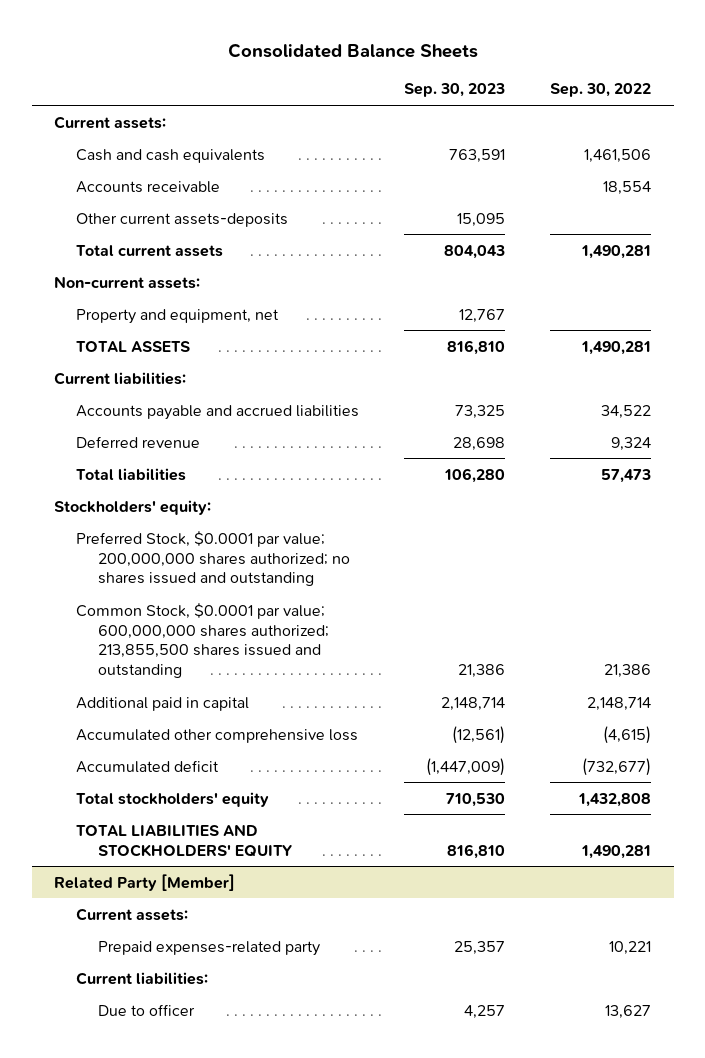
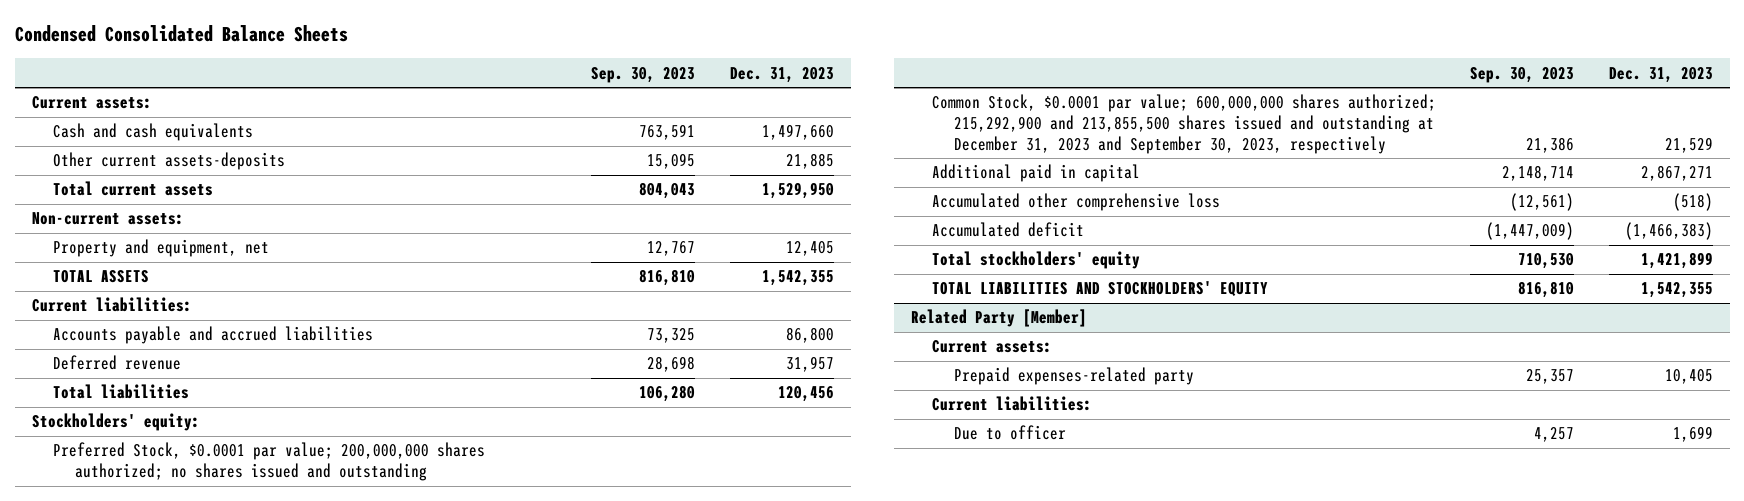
[227,42,478,58] Consolidated Balance Sheets -> [14,25,348,43] Condensed Consolidated Balance Sheets
[550,83,652,98] Sep. 30, 2022 -> none
none -> [729,66,834,83] Dec. 31, 2023
[76,180,221,193] Accounts receivable -> none
[76,602,330,679] Common Stock, $0.0001 par value; 600,000,000 shares authorized; 213,855,500 shares issued and outstanding -> [932,94,1437,154] Common Stock, $0.0001 par value; 600,000,000 shares authorized; 215,292,900 and 213,855,500 shares issued and outstanding at December 31, 2023 and September 30, 2023, respectively

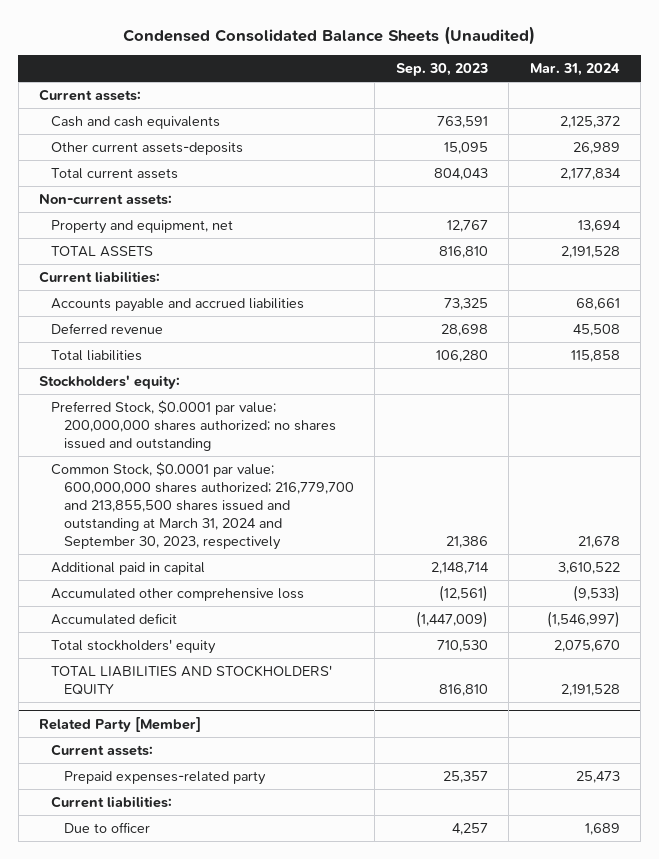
[14,25,348,43] Condensed Consolidated Balance Sheets -> [123,25,536,45] Condensed Consolidated Balance Sheets (Unaudited)
[729,66,834,83] Dec. 31, 2023 -> none
none -> [529,63,620,77] Mar. 31, 2024
[932,94,1437,154] Common Stock, $0.0001 par value; 600,000,000 shares authorized; 215,292,900 and 213,855,500 shares issued and outstanding at December 31, 2023 and September 30, 2023, respectively -> [51,462,354,550] Common Stock, $0.0001 par value; 600,000,000 shares authorized; 216,779,700 and 213,855,500 shares issued and outstanding at March 31, 2024 and September 30, 2023, respectively

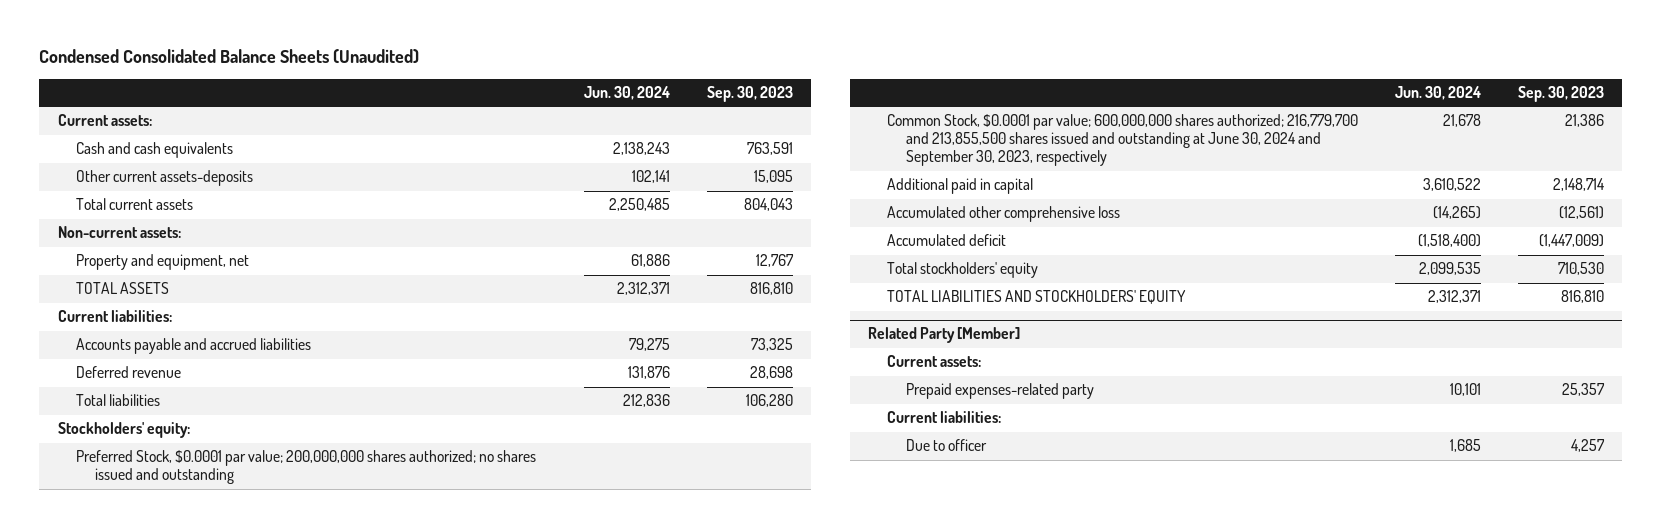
[529,63,620,77] Mar. 31, 2024 -> none
none -> [584,86,671,101] Jun. 30, 2024
[51,462,354,550] Common Stock, $0.0001 par value; 600,000,000 shares authorized; 216,779,700 and 213,855,500 shares issued and outstanding at March 31, 2024 and September 30, 2023, respectively -> [887,114,1359,167] Common Stock, $0.0001 par value; 600,000,000 shares authorized; 216,779,700 and 213,855,500 shares issued and outstanding at June 30, 2024 and September 30, 2023, respectively

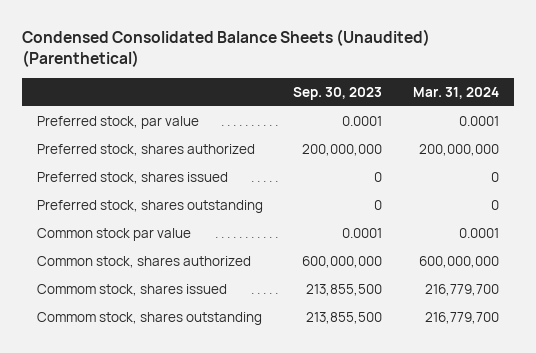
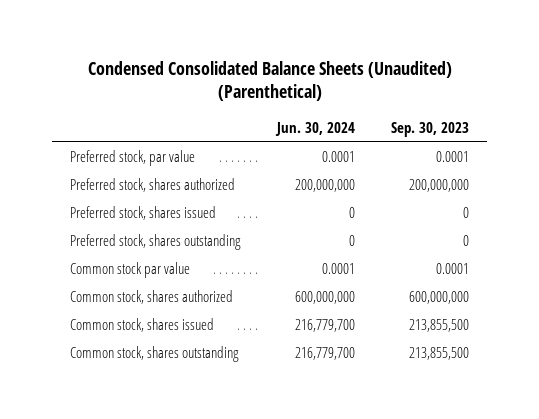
[412,86,499,99] Mar. 31, 2024 -> none
none -> [274,121,355,136] Jun. 30, 2024
[37,283,228,296] Commom stock, shares issued -> [69,318,214,333] Common stock, shares issued
[37,311,263,325] Commom stock, shares outstanding -> [69,346,239,363] Common stock, shares outstanding

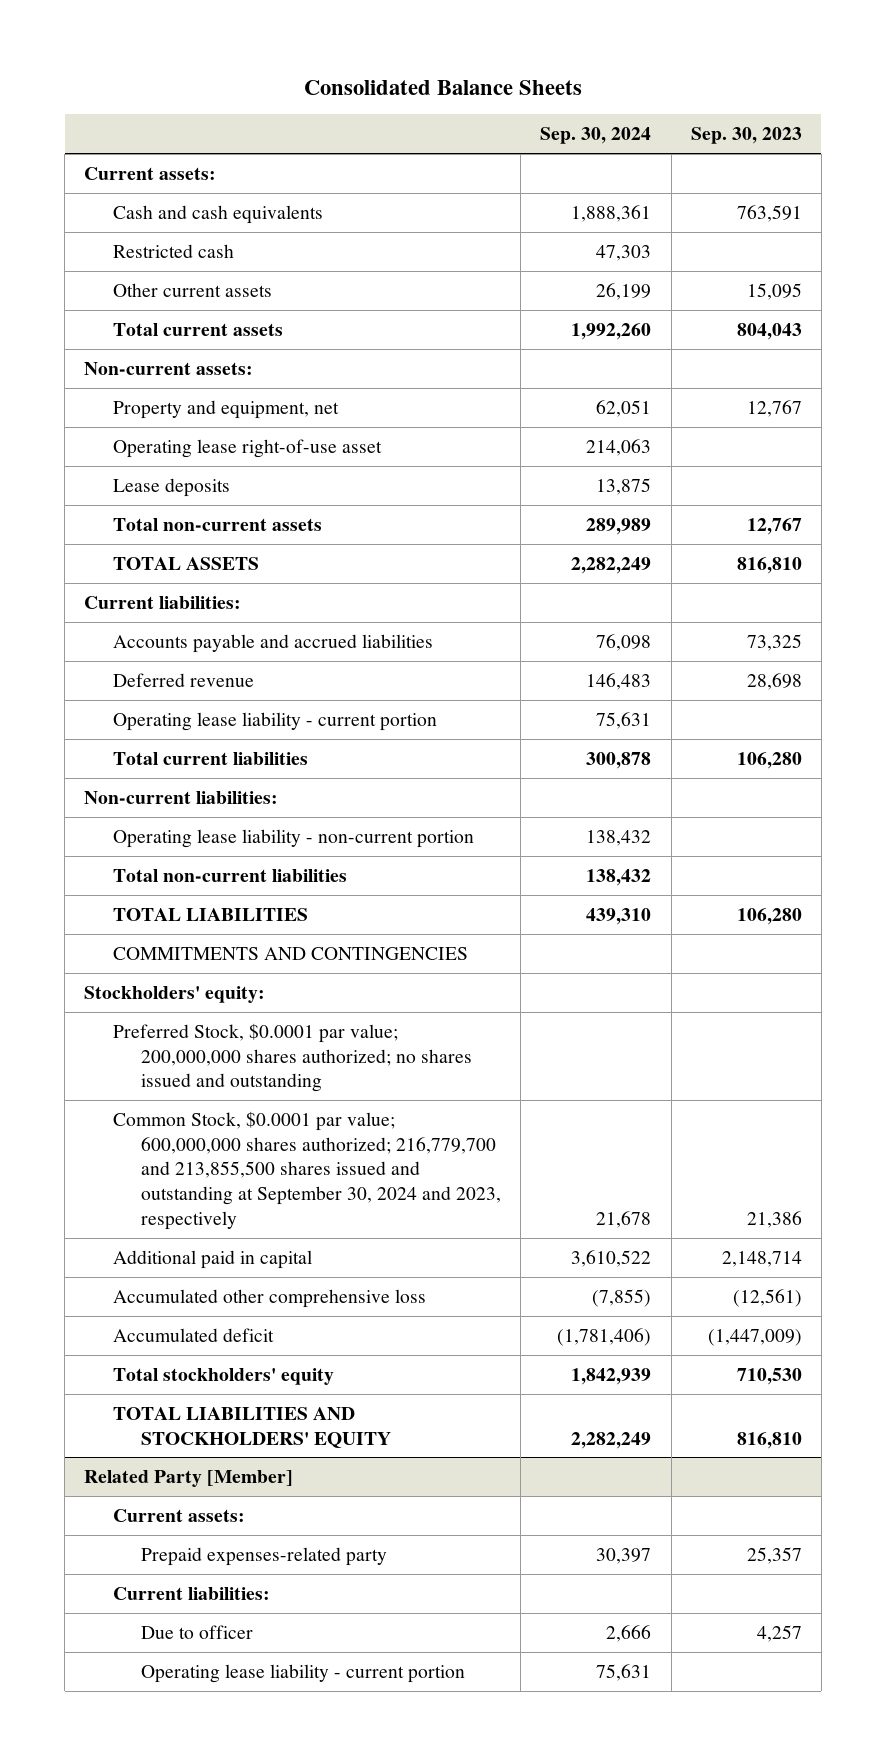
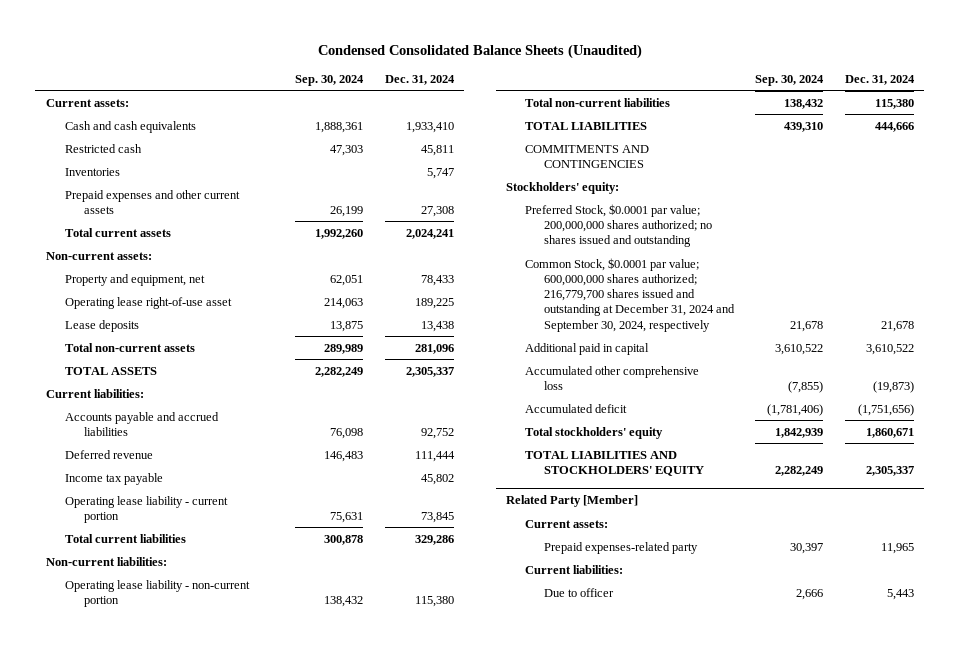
[304,80,583,96] Consolidated Balance Sheets -> [317,43,642,59] Condensed Consolidated Balance Sheets (Unaudited)
[690,127,802,145] Sep. 30, 2023 -> none
none -> [384,75,455,86] Dec. 31, 2024
none -> [65,167,121,176] Inventories
[112,282,272,297] Other current assets -> [65,189,241,214] Prepaid expenses and other current assets
none -> [65,472,164,485] Income tax payable
[112,1110,502,1231] Common Stock, $0.0001 par value; 600,000,000 shares authorized; 216,779,700 and 213,855,500 shares issued and outstanding at September 30, 2024 and 2023, respectively -> [525,257,736,332] Common Stock, $0.0001 par value; 600,000,000 shares authorized; 216,779,700 shares issued and outstanding at December 31, 2024 and September 30, 2024, respectively
[141,1663,466,1683] Operating lease liability - current portion -> none

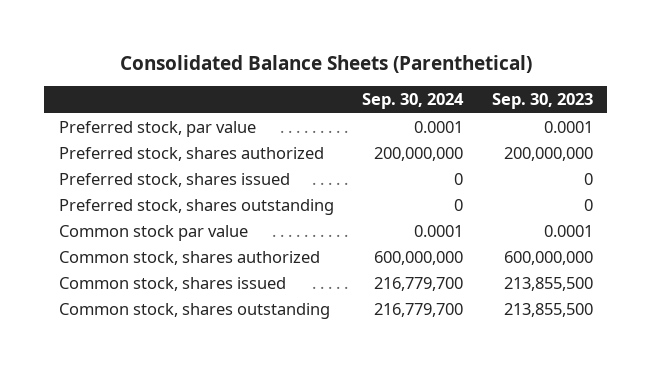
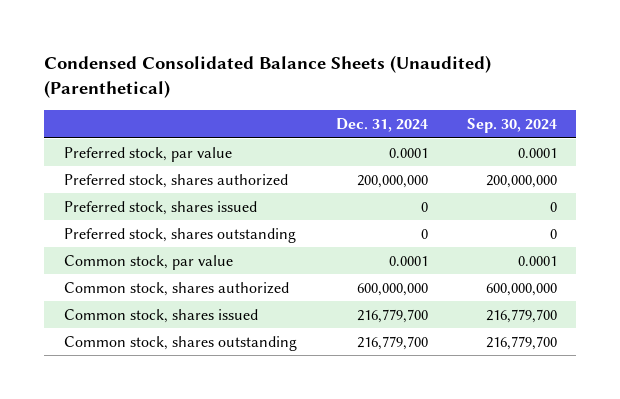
[119,54,532,73] Consolidated Balance Sheets (Parenthetical) -> [44,55,492,99] Condensed Consolidated Balance Sheets (Unaudited) (Parenthetical)
[491,93,593,110] Sep. 30, 2023 -> none
none -> [335,118,428,133] Dec. 31, 2024
[58,225,248,242] Common stock par value -> [63,254,233,270] Common stock, par value

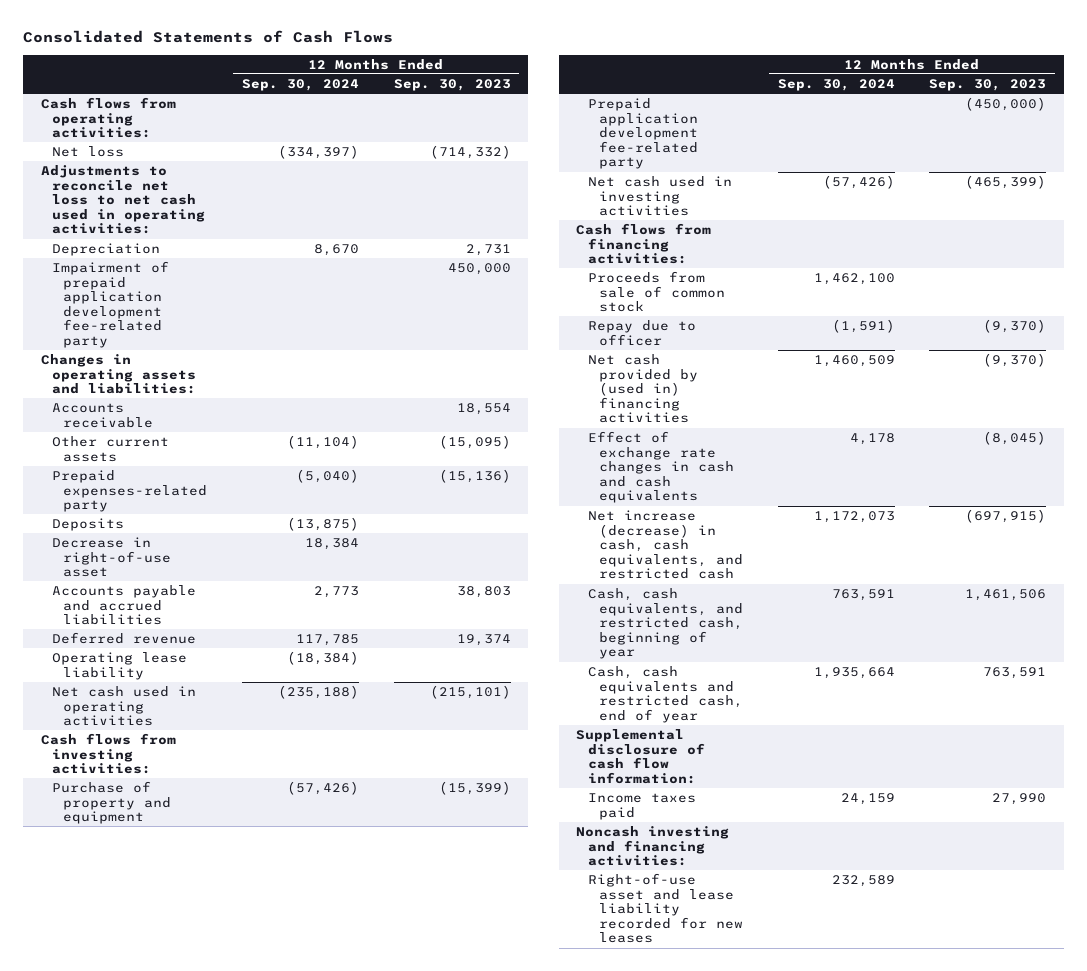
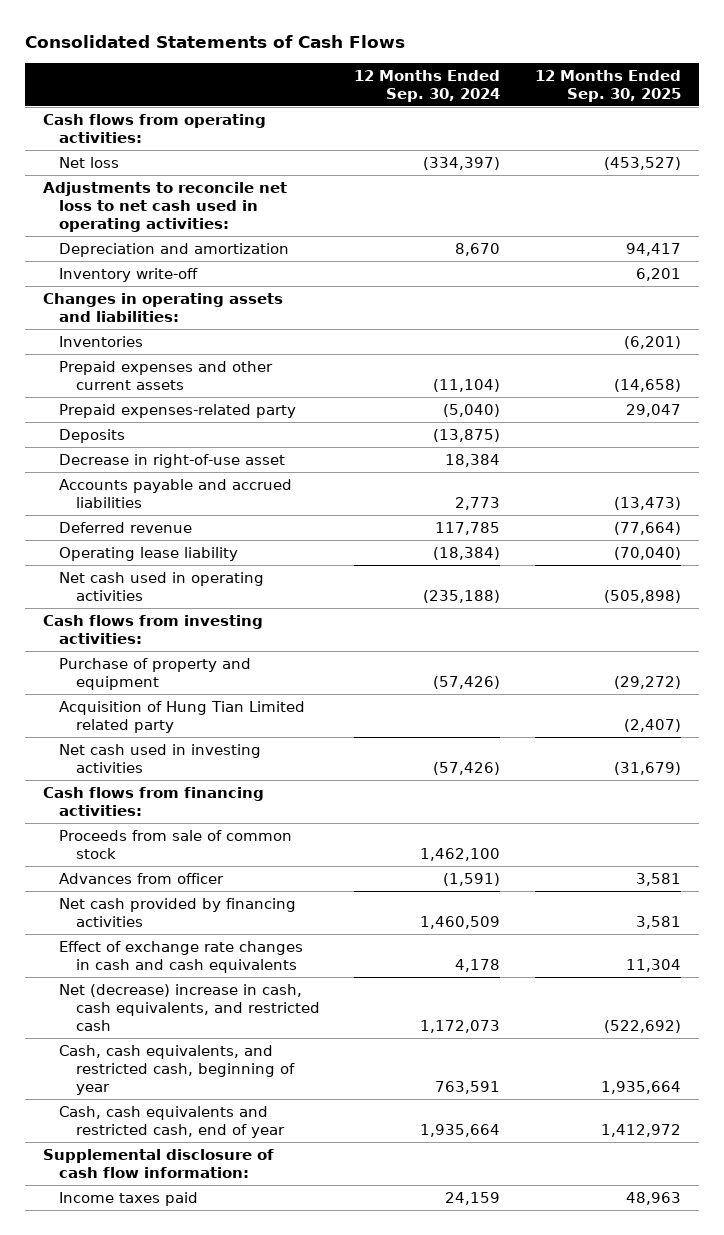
[393,78,511,91] Sep. 30, 2023 -> none
none -> [535,69,682,102] 12 Months Ended Sep. 30, 2025
[51,260,169,348] Impairment of prepaid application development fee-related party -> none
[51,242,160,256] Depreciation -> [59,242,290,257] Depreciation and amortization
none -> [59,267,199,282] Inventory write-off
[51,402,154,428] Accounts receivable -> none
none -> [59,335,144,347] Inventories
[51,435,169,462] Other current assets -> [59,360,274,390] Prepaid expenses and other current assets
[587,97,698,170] Prepaid application development fee-related party -> none
none -> [59,700,306,733] Acquisition of Hung Tian Limited related party
[587,319,696,346] Repay due to officer -> [59,872,225,884] Advances from officer
[587,353,698,424] Net cash provided by (used in) financing activities -> [59,897,297,927] Net cash provided by financing activities
[587,509,743,580] Net increase (decrease) in cash, cash equivalents, and restricted cash -> [59,983,320,1031] Net (decrease) increase in cash, cash equivalents, and restricted cash
[576,825,730,867] Noncash investing and financing activities: -> none
[587,872,743,944] Right-of-use asset and lease liability recorded for new leases -> none

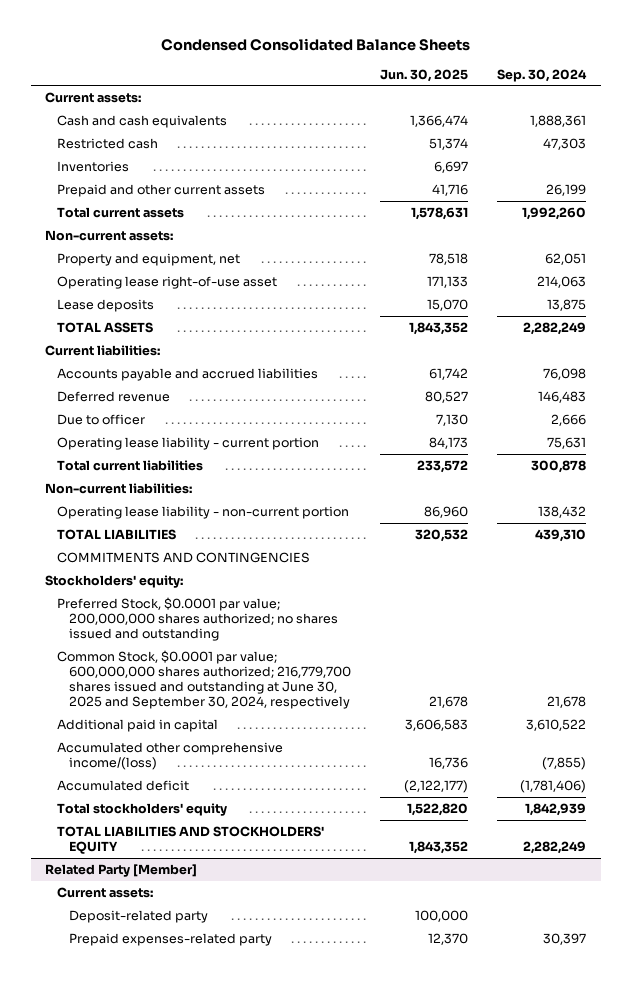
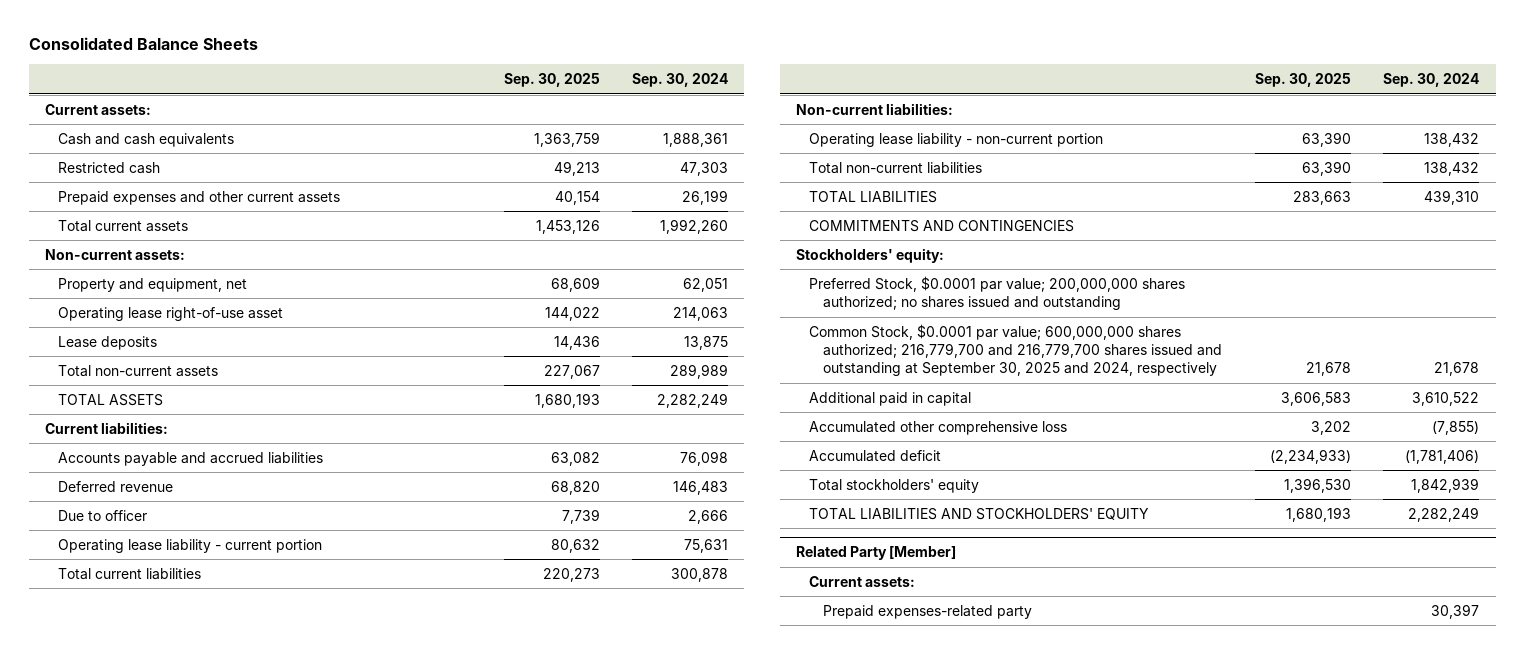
[160,38,470,52] Condensed Consolidated Balance Sheets -> [28,37,258,51] Consolidated Balance Sheets
[380,68,469,82] Jun. 30, 2025 -> none
none -> [503,73,600,88] Sep. 30, 2025
[57,160,130,172] Inventories -> none
[57,183,266,197] Prepaid and other current assets -> [58,190,341,205] Prepaid expenses and other current assets
none -> [58,364,219,377] Total non-current assets
none -> [809,161,983,174] Total non-current liabilities
[57,649,352,710] Common Stock, $0.0001 par value; 600,000,000 shares authorized; 216,779,700 shares issued and outstanding at June 30, 2025 and September 30, 2024, respectively -> [809,323,1222,377] Common Stock, $0.0001 par value; 600,000,000 shares authorized; 216,779,700 and 216,779,700 shares issued and outstanding at September 30, 2025 and 2024, respectively
[57,741,284,770] Accumulated other comprehensive income/(loss) -> [809,420,1068,435] Accumulated other comprehensive loss
[69,909,209,923] Deposit-related party -> none

